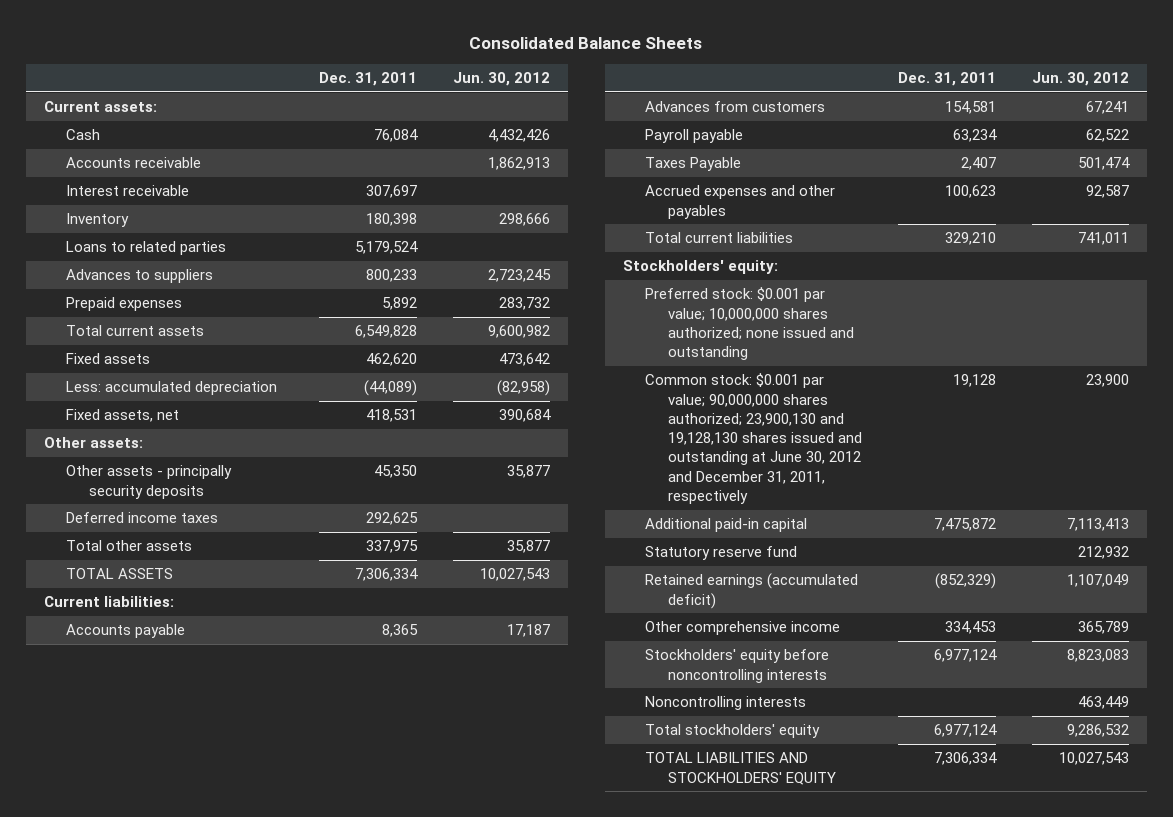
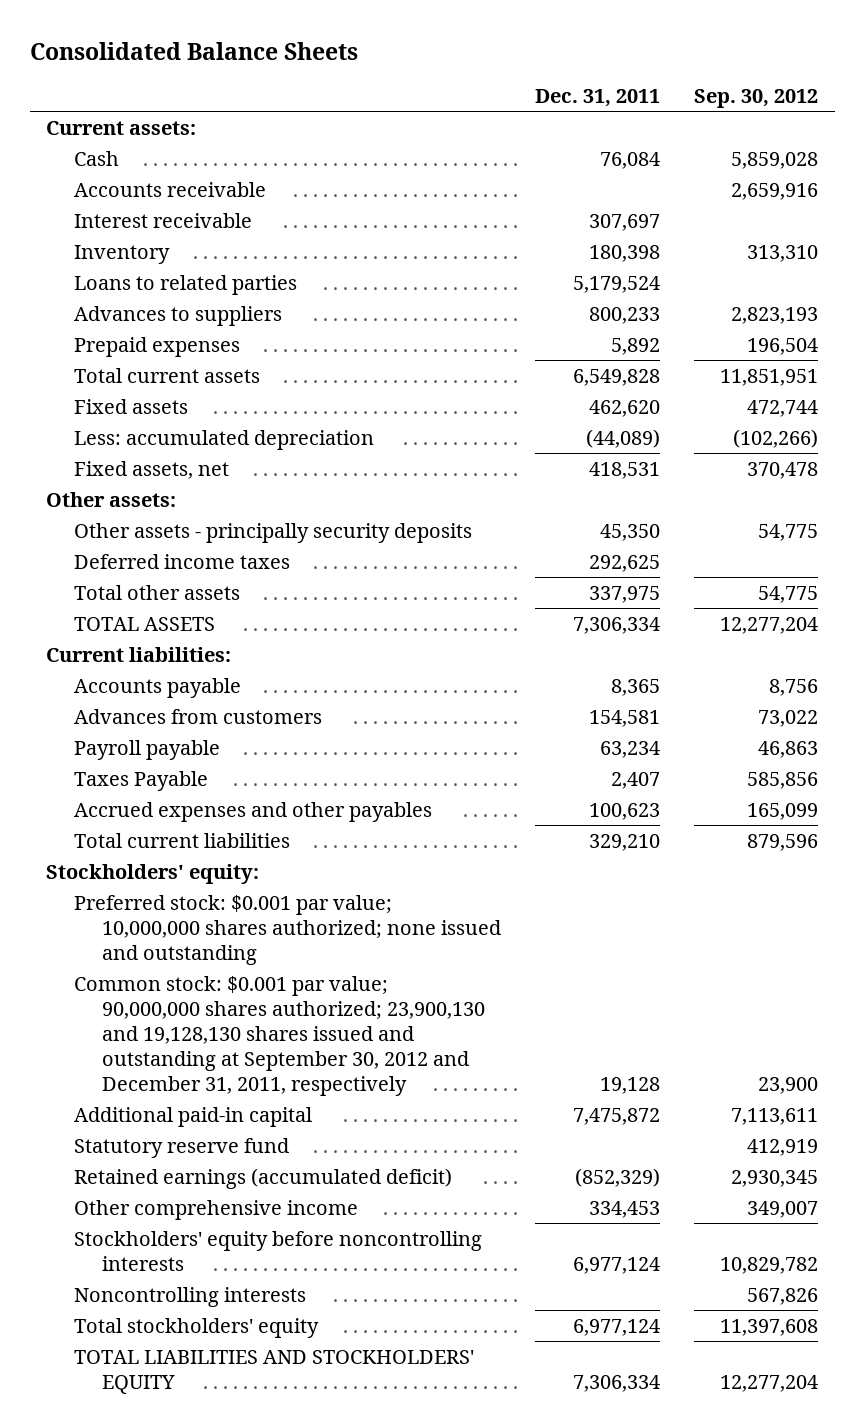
[452,71,550,86] Jun. 30, 2012 -> none
none -> [693,88,818,108] Sep. 30, 2012
[645,373,863,504] Common stock: $0.001 par value; 90,000,000 shares authorized; 23,900,130 and 19,128,130 shares issued and outstanding at June 30, 2012 and December 31, 2011, respectively -> [74,975,486,1096] Common stock: $0.001 par value; 90,000,000 shares authorized; 23,900,130 and 19,128,130 shares issued and outstanding at September 30, 2012 and December 31, 2011, respectively

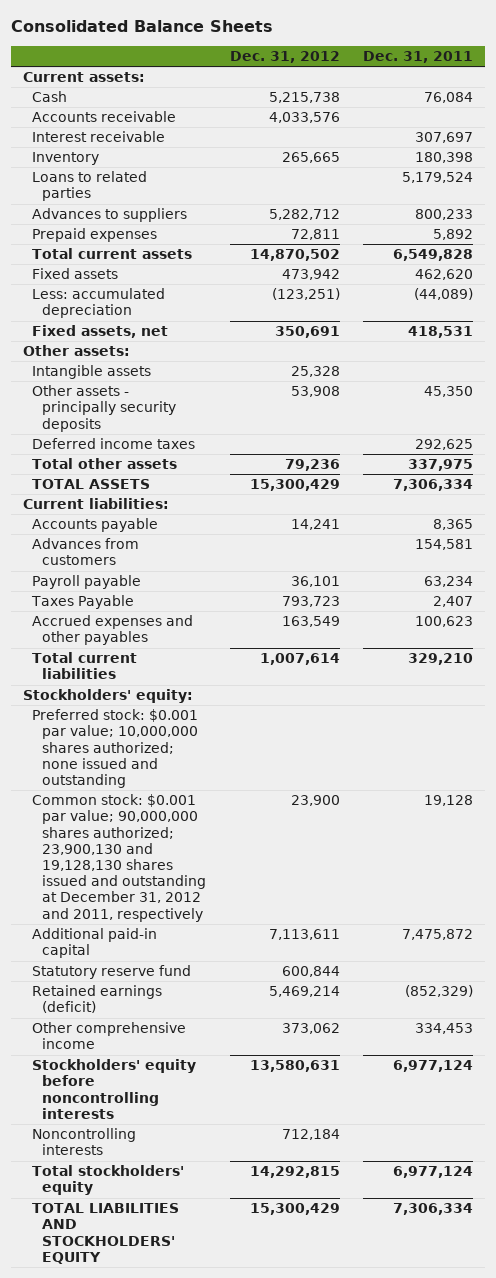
[693,88,818,108] Sep. 30, 2012 -> none
none -> [229,51,340,64] Dec. 31, 2012
none -> [32,365,152,380] Intangible assets
[74,975,486,1096] Common stock: $0.001 par value; 90,000,000 shares authorized; 23,900,130 and 19,128,130 shares issued and outstanding at September 30, 2012 and December 31, 2011, respectively -> [32,794,207,922] Common stock: $0.001 par value; 90,000,000 shares authorized; 23,900,130 and 19,128,130 shares issued and outstanding at December 31, 2012 and 2011, respectively
[74,1167,453,1189] Retained earnings (accumulated deficit) -> [32,985,163,1014] Retained earnings (deficit)

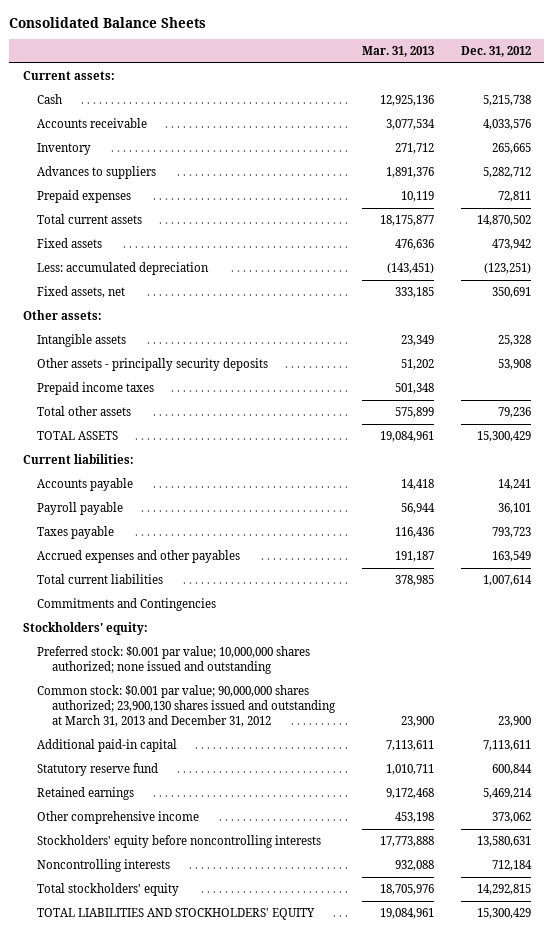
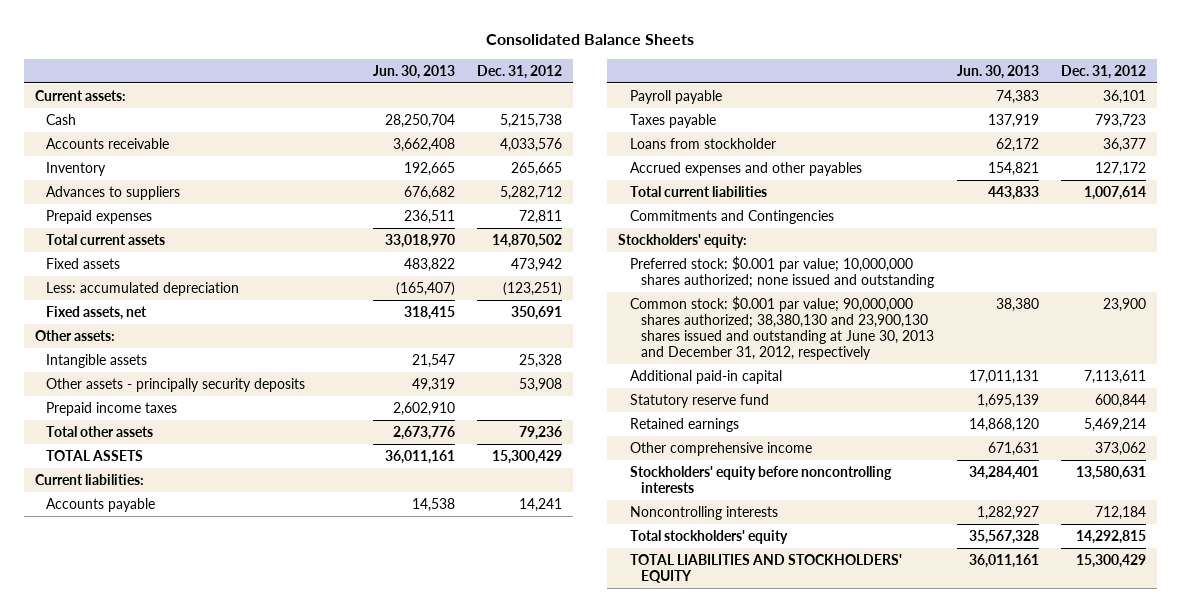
[361,46,434,58] Mar. 31, 2013 -> none
none -> [373,64,456,79] Jun. 30, 2013
none -> [629,137,776,149] Loans from stockholder
[491,551,531,563] 163,549 -> [1094,161,1146,176] 127,172
[37,685,337,728] Common stock: $0.001 par value; 90,000,000 shares authorized; 23,900,130 shares issued and outstanding at March 31, 2013 and December 31, 2012 -> [629,295,935,361] Common stock: $0.001 par value; 90,000,000 shares authorized; 38,380,130 and 23,900,130 shares issued and outstanding at June 30, 2013 and December 31, 2012, respectively

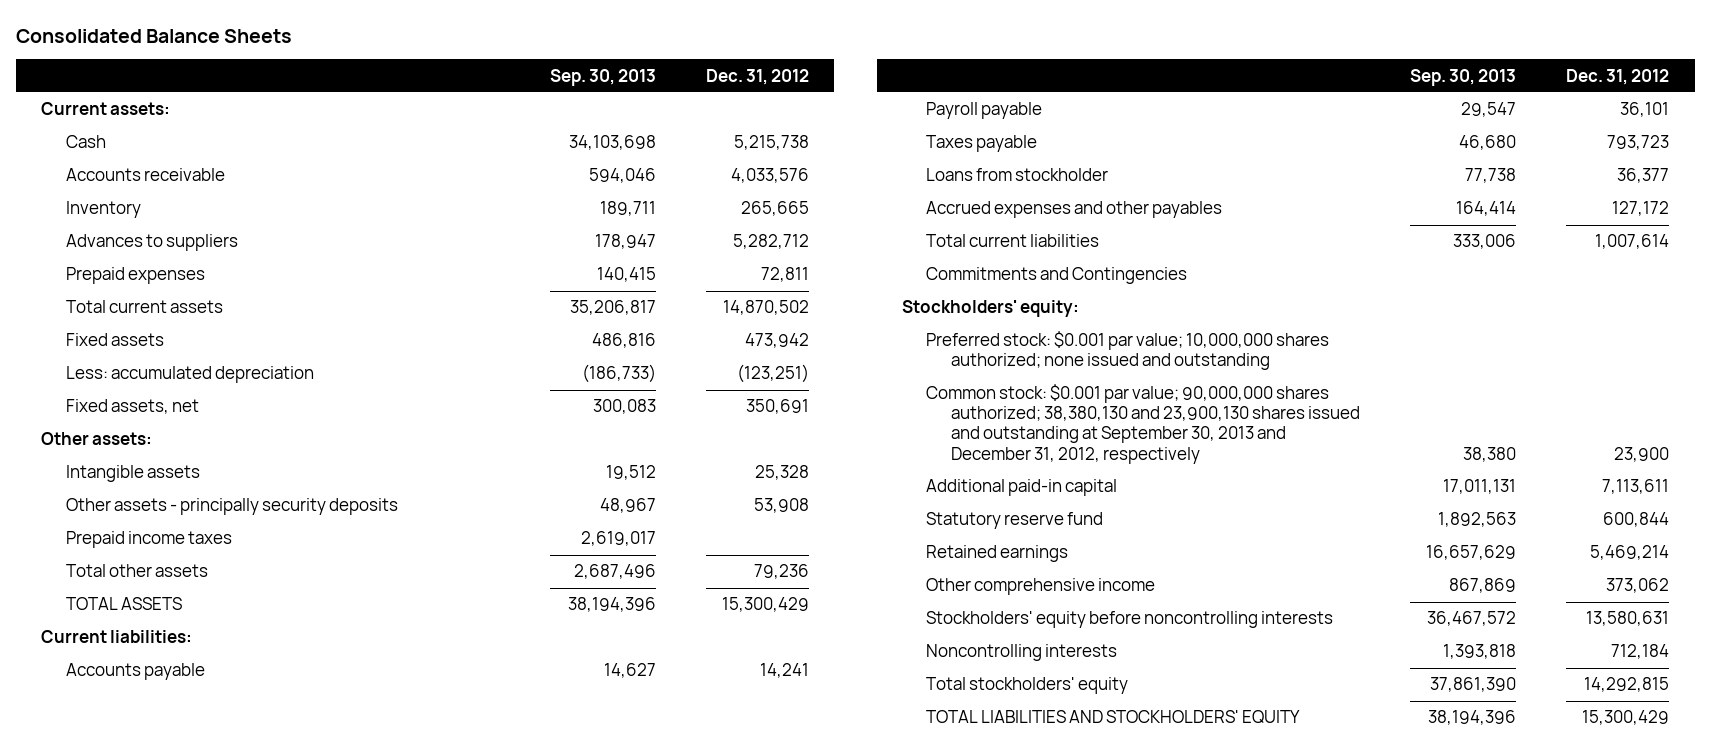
[373,64,456,79] Jun. 30, 2013 -> none
none -> [549,68,656,86] Sep. 30, 2013
[629,295,935,361] Common stock: $0.001 par value; 90,000,000 shares authorized; 38,380,130 and 23,900,130 shares issued and outstanding at June 30, 2013 and December 31, 2012, respectively -> [926,384,1361,464] Common stock: $0.001 par value; 90,000,000 shares authorized; 38,380,130 and 23,900,130 shares issued and outstanding at September 30, 2013 and December 31, 2012, respectively

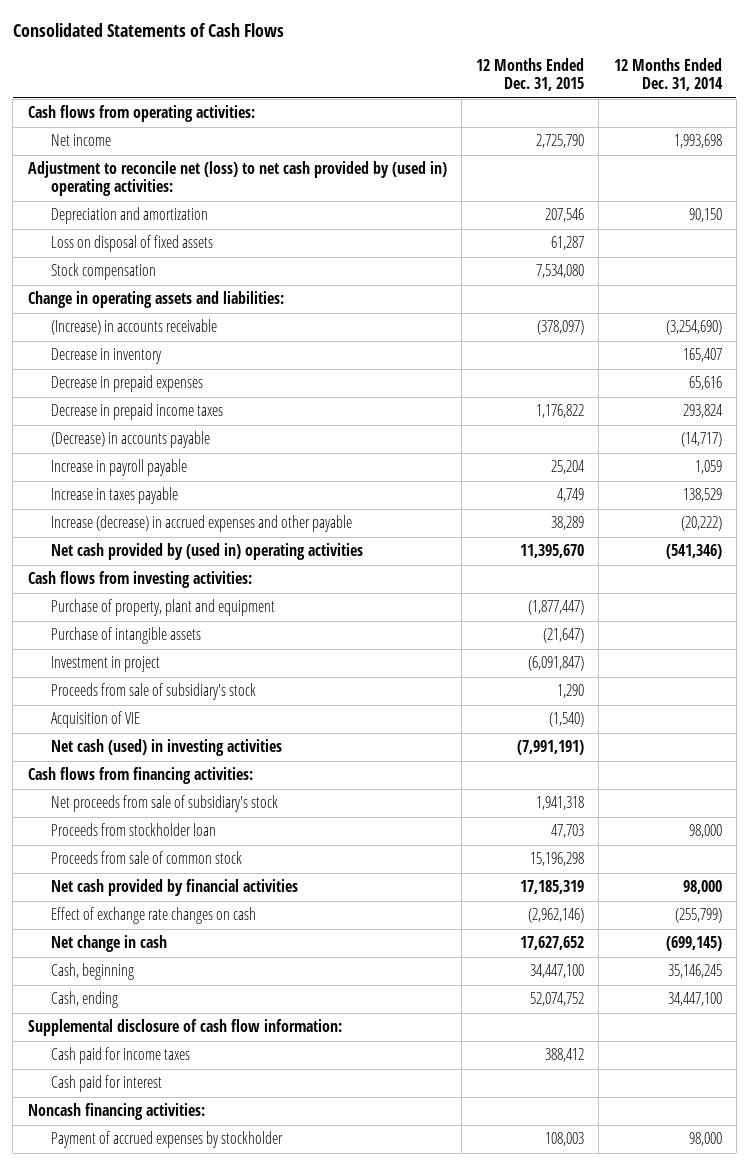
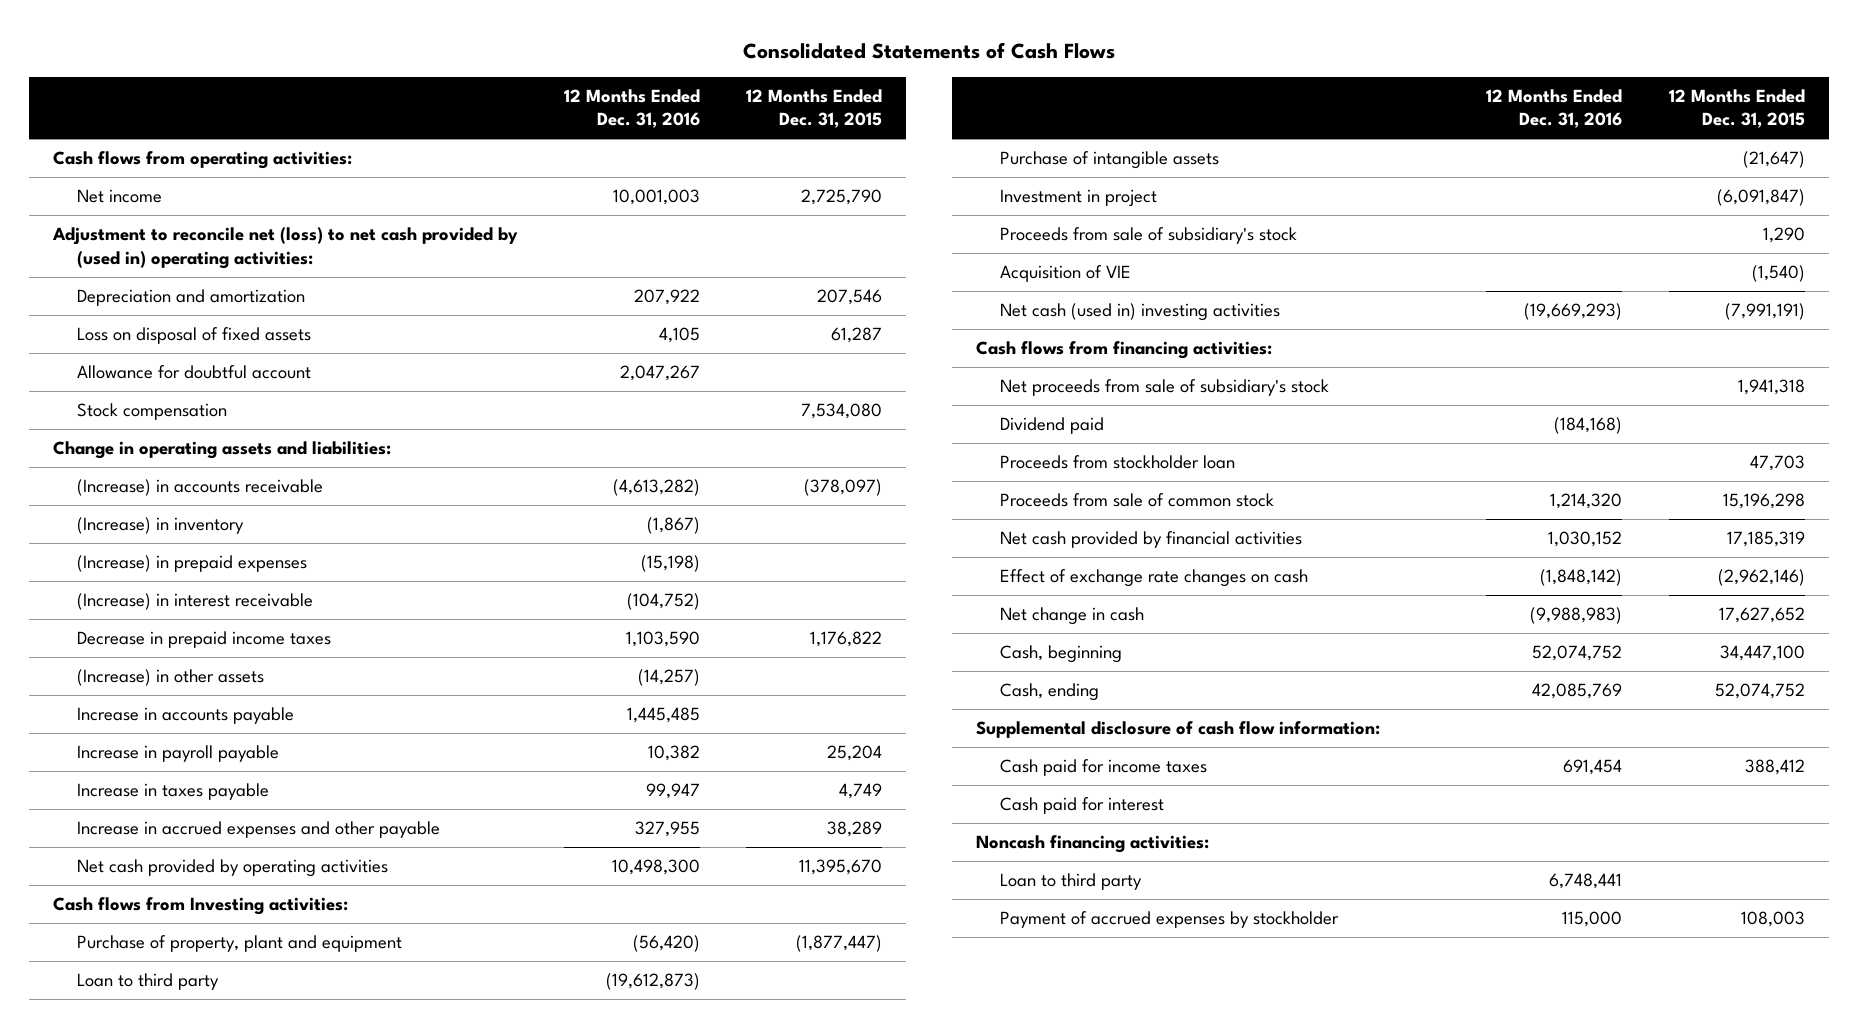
[613,58,723,92] 12 Months Ended Dec. 31, 2014 -> none
none -> [563,88,700,129] 12 Months Ended Dec. 31, 2016
none -> [76,365,311,380] Allowance for doubtful account
[51,348,163,365] Decrease in inventory -> [76,517,244,535] (Increase) in inventory
[51,375,204,393] Decrease in prepaid expenses -> [76,555,307,573] (Increase) in prepaid expenses
none -> [76,593,313,611] (Increase) in interest receivable
none -> [76,669,264,687] (Increase) in other assets
[51,431,211,449] (Decrease) in accounts payable -> [76,707,294,725] Increase in accounts payable
[51,515,353,533] Increase (decrease) in accrued expenses and other payable -> [76,821,440,839] Increase in accrued expenses and other payable
[51,543,364,561] Net cash provided by (used in) operating activities -> [76,859,388,878] Net cash provided by operating activities
[27,571,252,589] Cash flows from investing activities: -> [52,897,348,916] Cash flows from Investing activities:
none -> [76,973,219,991] Loan to third party
[51,739,283,757] Net cash (used) in investing activities -> [999,303,1280,322] Net cash (used in) investing activities
none -> [999,417,1104,435] Dividend paid
none -> [999,873,1142,891] Loan to third party

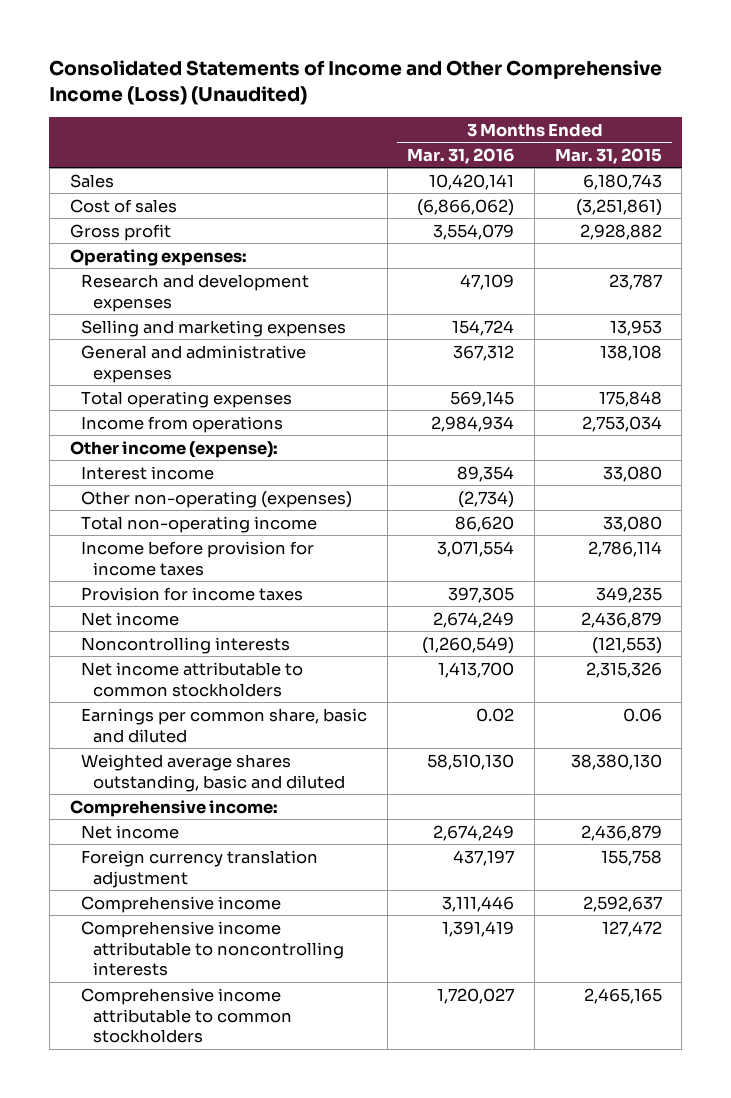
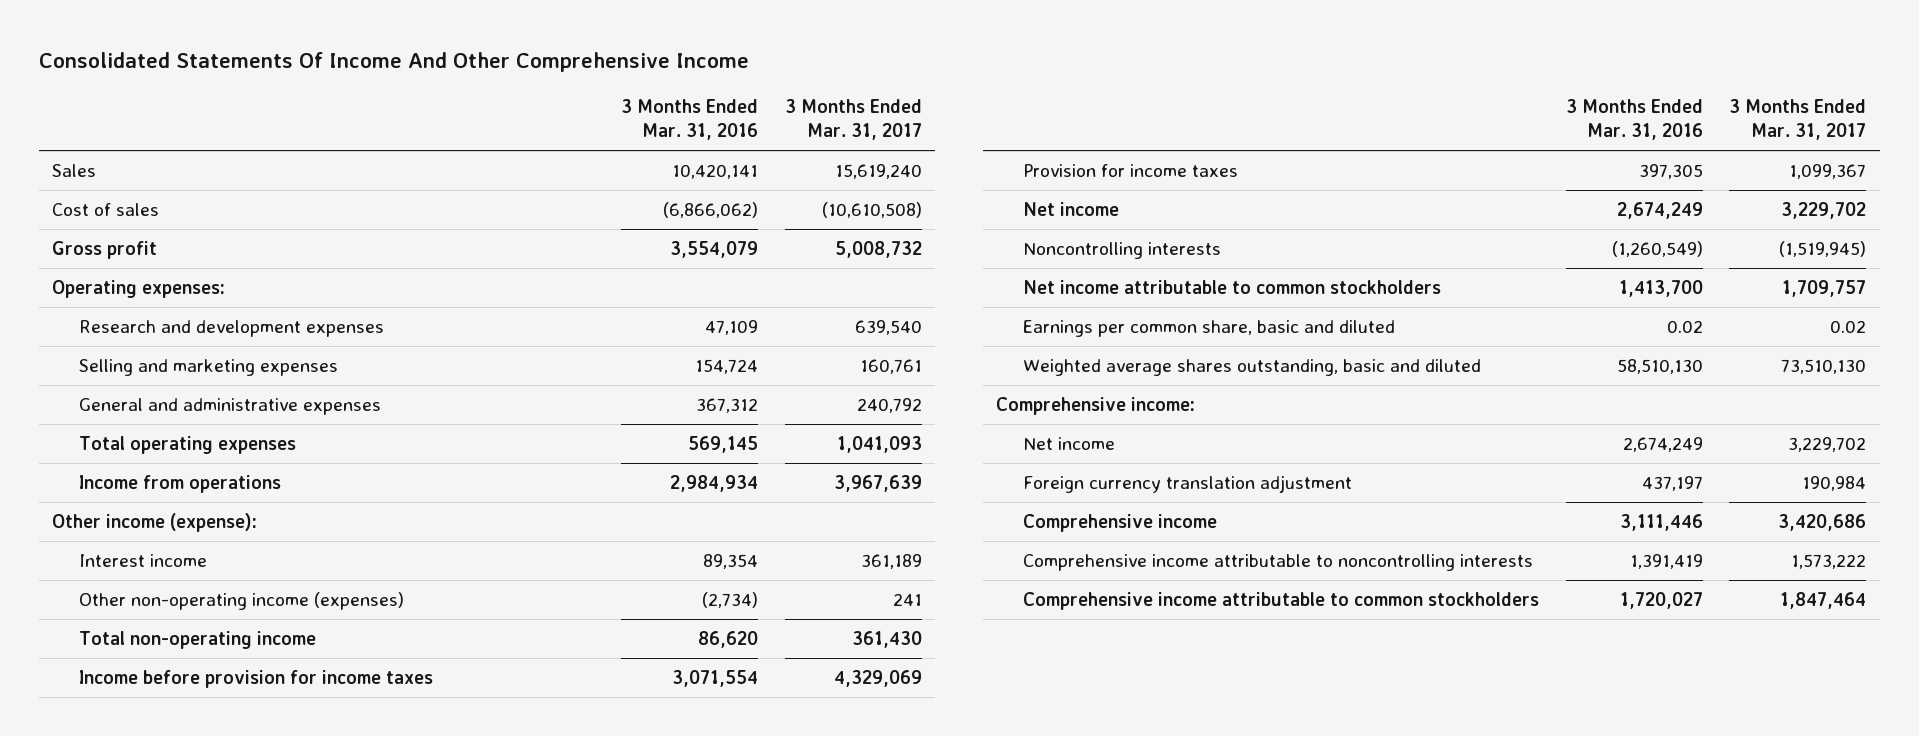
[49,60,663,105] Consolidated Statements of Income and Other Comprehensive Income (Loss) (Unaudited) -> [38,52,749,73] Consolidated Statements Of Income And Other Comprehensive Income
[554,147,662,164] Mar. 31, 2015 -> none
none -> [785,99,923,141] 3 Months Ended Mar. 31, 2017
[81,490,353,508] Other non-operating (expenses) -> [78,591,404,610] Other non-operating income (expenses)

